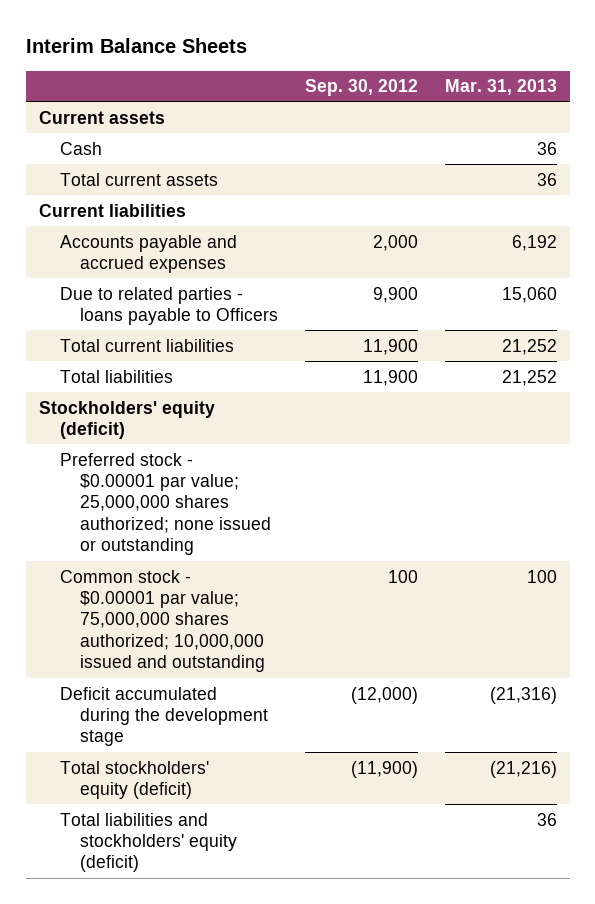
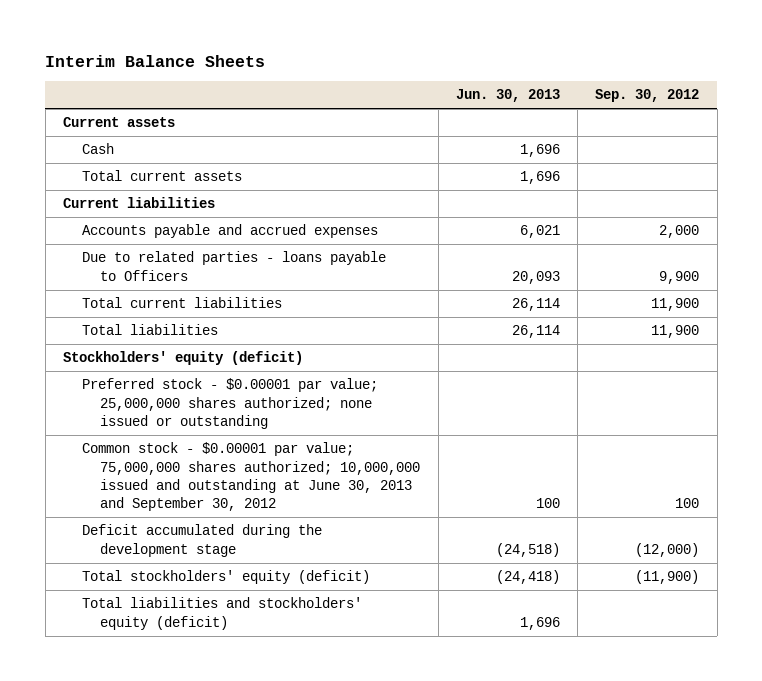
[444,79,557,96] Mar. 31, 2013 -> none
none -> [455,89,560,103] Jun. 30, 2013
[59,569,266,673] Common stock - $0.00001 par value; 75,000,000 shares authorized; 10,000,000 issued and outstanding -> [81,442,421,512] Common stock - $0.00001 par value; 75,000,000 shares authorized; 10,000,000 issued and outstanding at June 30, 2013 and September 30, 2012

